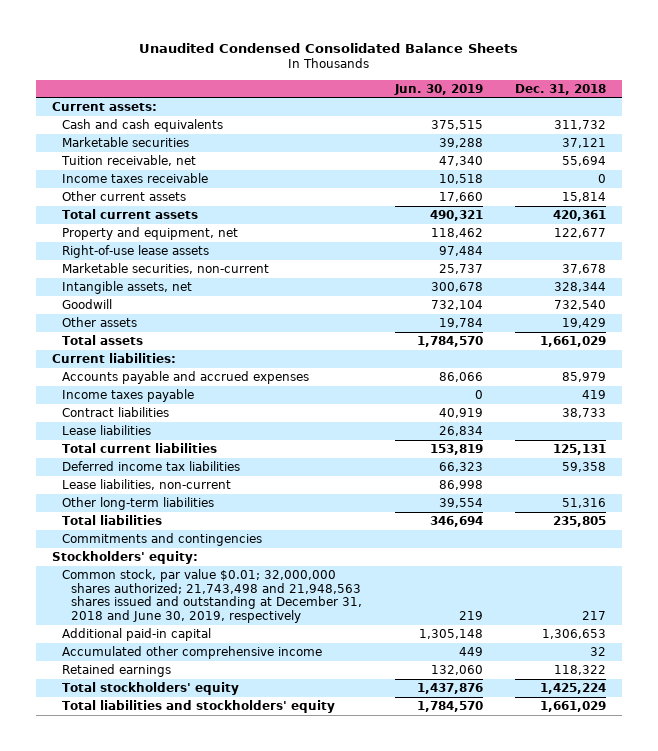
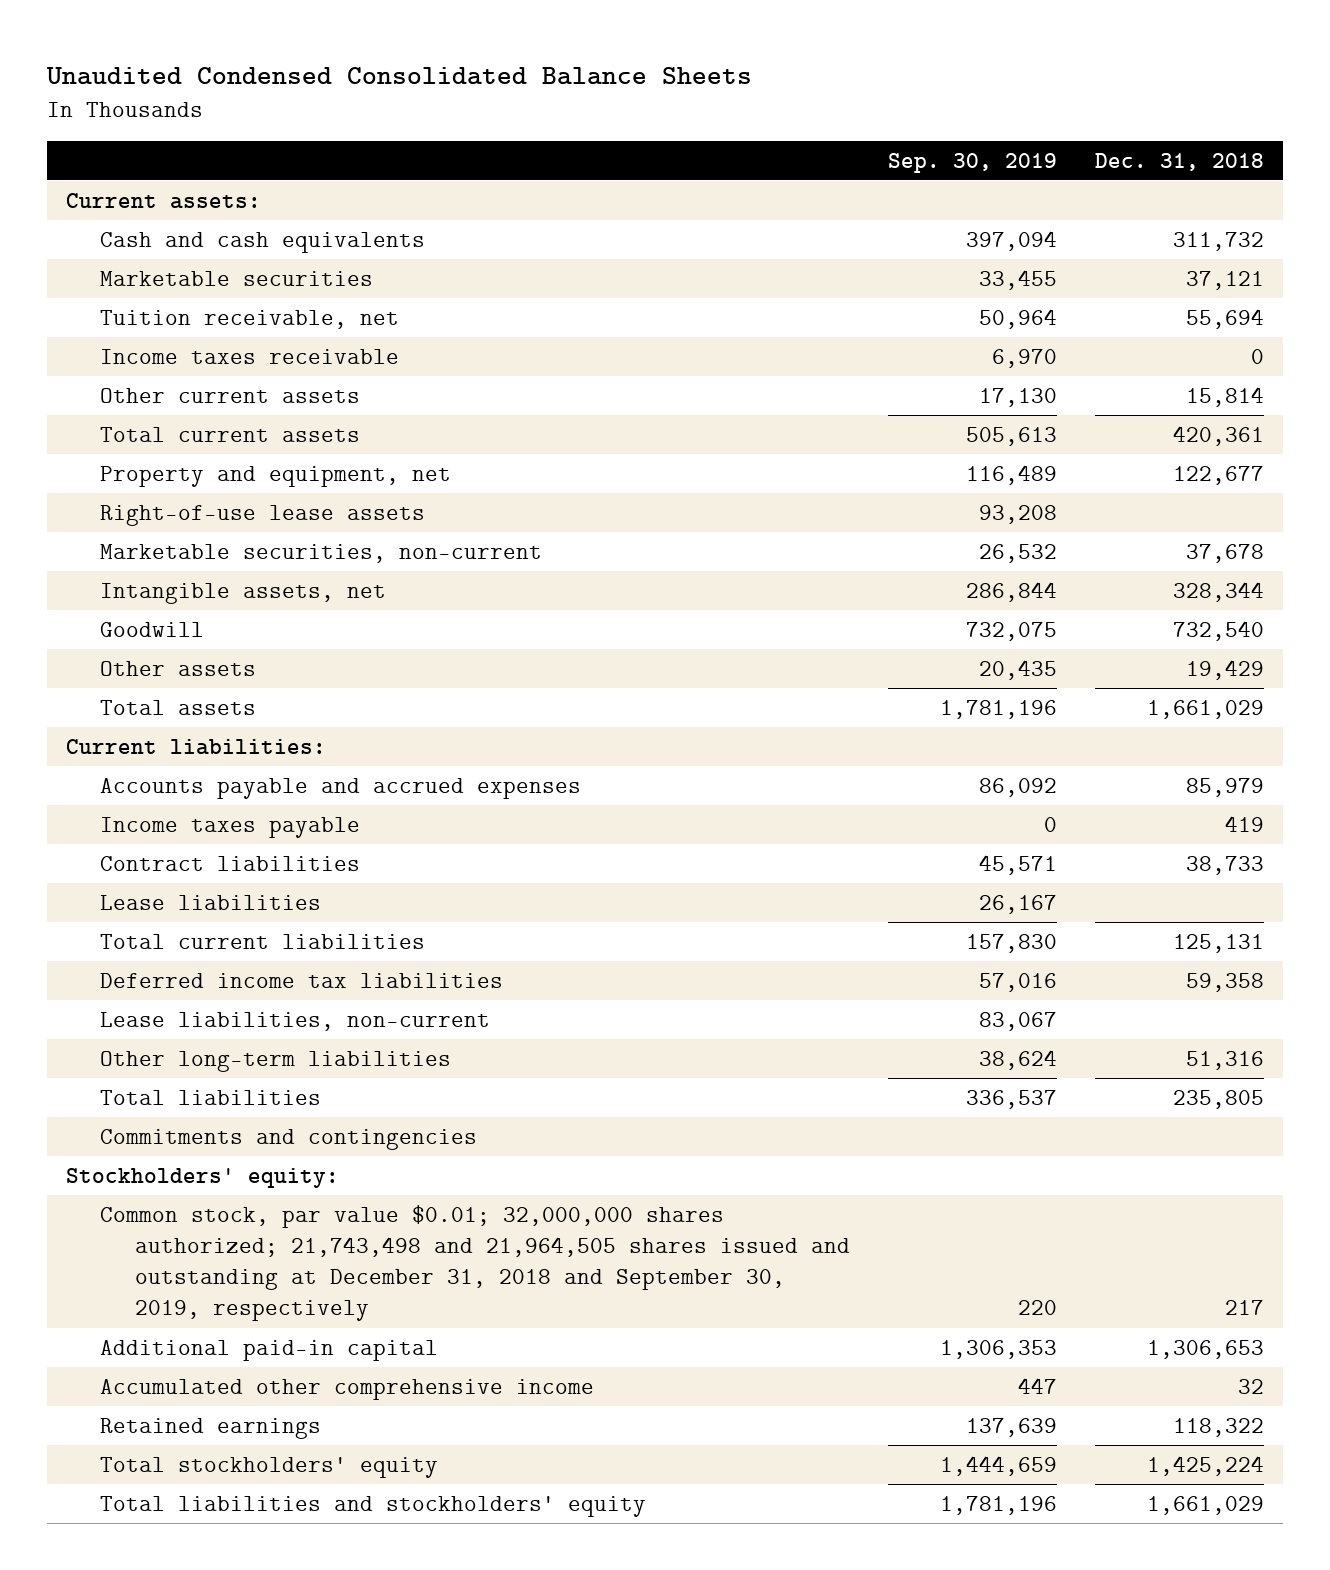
[393,83,483,95] Jun. 30, 2019 -> none
none -> [888,152,1058,173] Sep. 30, 2019
[61,568,363,623] Common stock, par value $0.01; 32,000,000 shares authorized; 21,743,498 and 21,948,563 shares issued and outstanding at December 31, 2018 and June 30, 2019, respectively -> [100,1204,850,1322] Common stock, par value $0.01; 32,000,000 shares authorized; 21,743,498 and 21,964,505 shares issued and outstanding at December 31, 2018 and September 30, 2019, respectively

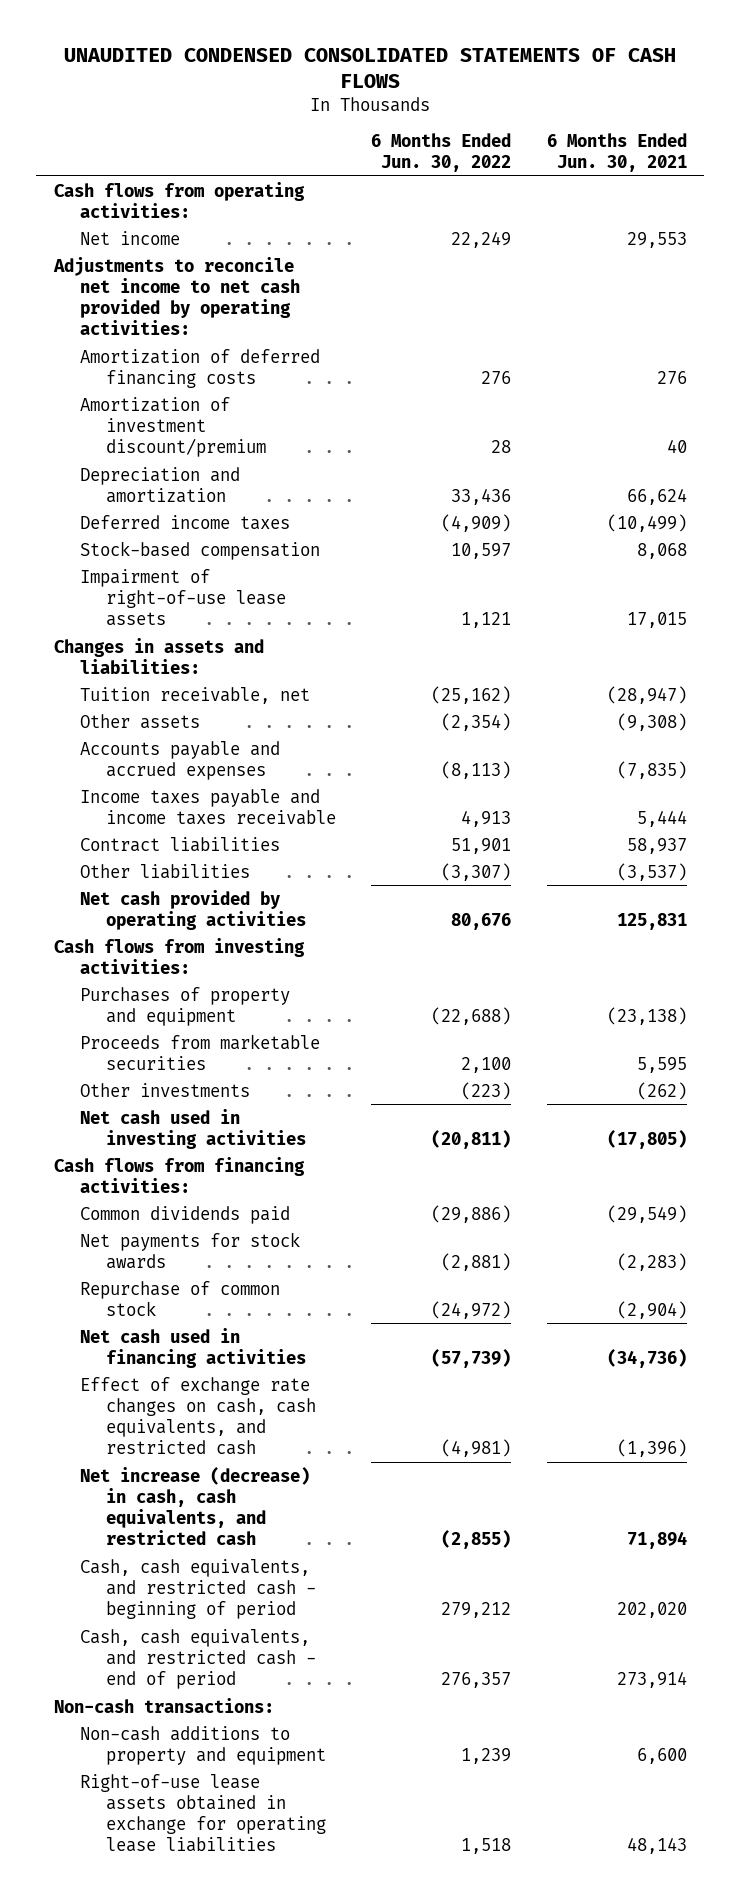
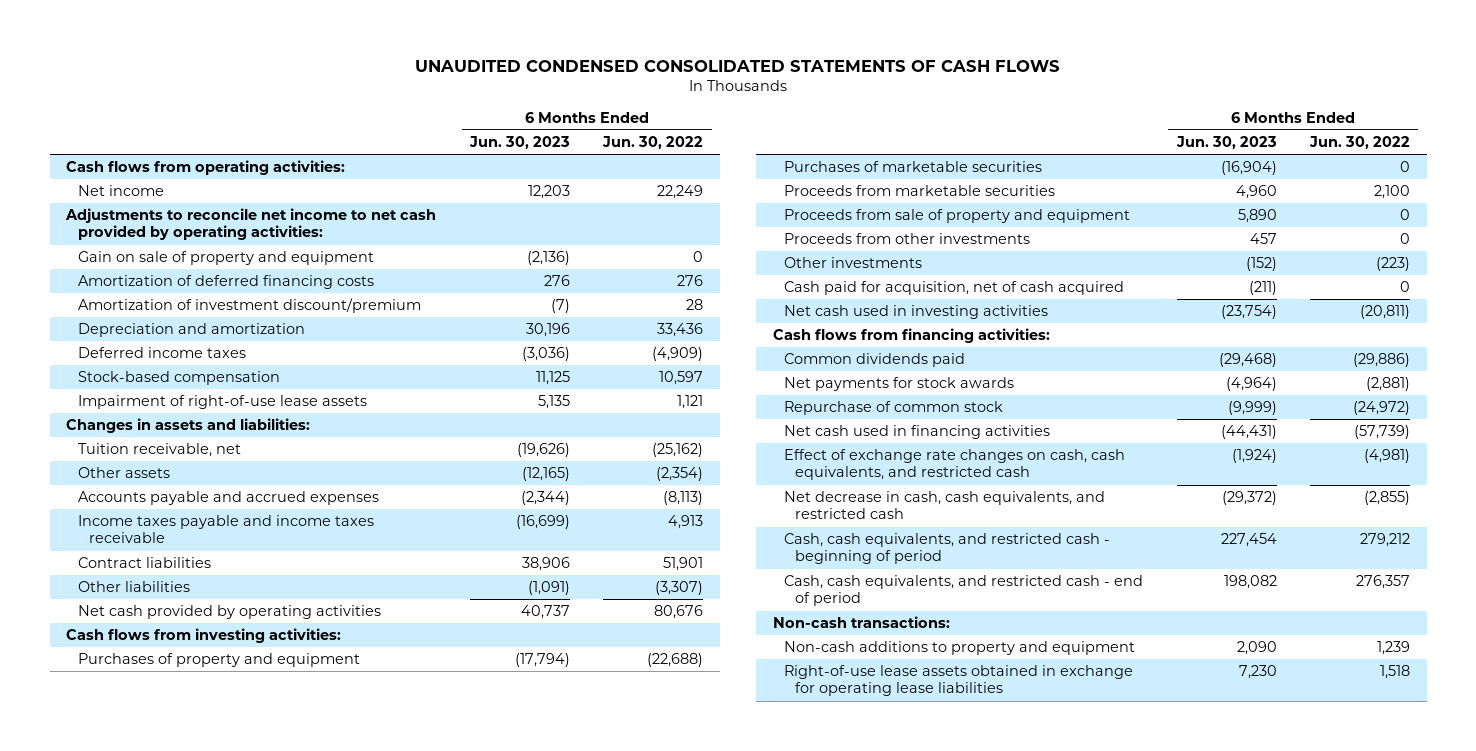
[546,132,687,173] 6 Months Ended Jun. 30, 2021 -> none
none -> [469,136,571,150] Jun. 30, 2023
none -> [77,251,374,266] Gain on sale of property and equipment
none -> [784,161,1043,173] Purchases of marketable securities
none -> [784,209,1131,224] Proceeds from sale of property and equipment
none -> [784,233,1031,245] Proceeds from other investments
none -> [784,281,1125,296] Cash paid for acquisition, net of cash acquired
[79,1466,310,1546] Net increase (decrease) in cash, cash equivalents, and restricted cash -> [784,491,1106,520] Net decrease in cash, cash equivalents, and restricted cash

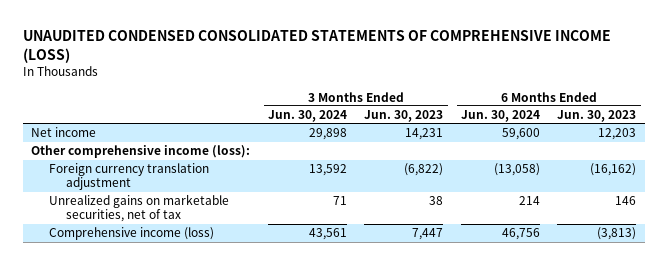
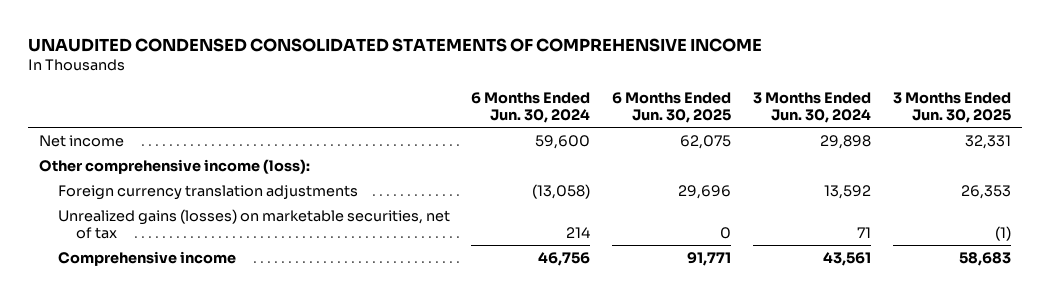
[22,30,611,64] UNAUDITED CONDENSED CONSOLIDATED STATEMENTS OF COMPREHENSIVE INCOME (LOSS) -> [28,37,763,52] UNAUDITED CONDENSED CONSOLIDATED STATEMENTS OF COMPREHENSIVE INCOME
[364,110,444,123] Jun. 30, 2023 -> none
[557,110,637,123] Jun. 30, 2023 -> none
none -> [612,91,732,124] 6 Months Ended Jun. 30, 2025
none -> [892,91,1011,124] 3 Months Ended Jun. 30, 2025
[48,163,209,191] Foreign currency translation adjustment -> [57,184,358,200] Foreign currency translation adjustments
[48,194,229,223] Unrealized gains on marketable securities, net of tax -> [57,208,450,240] Unrealized gains (losses) on marketable securities, net of tax
[48,227,214,241] Comprehensive income (loss) -> [57,250,236,266] Comprehensive income

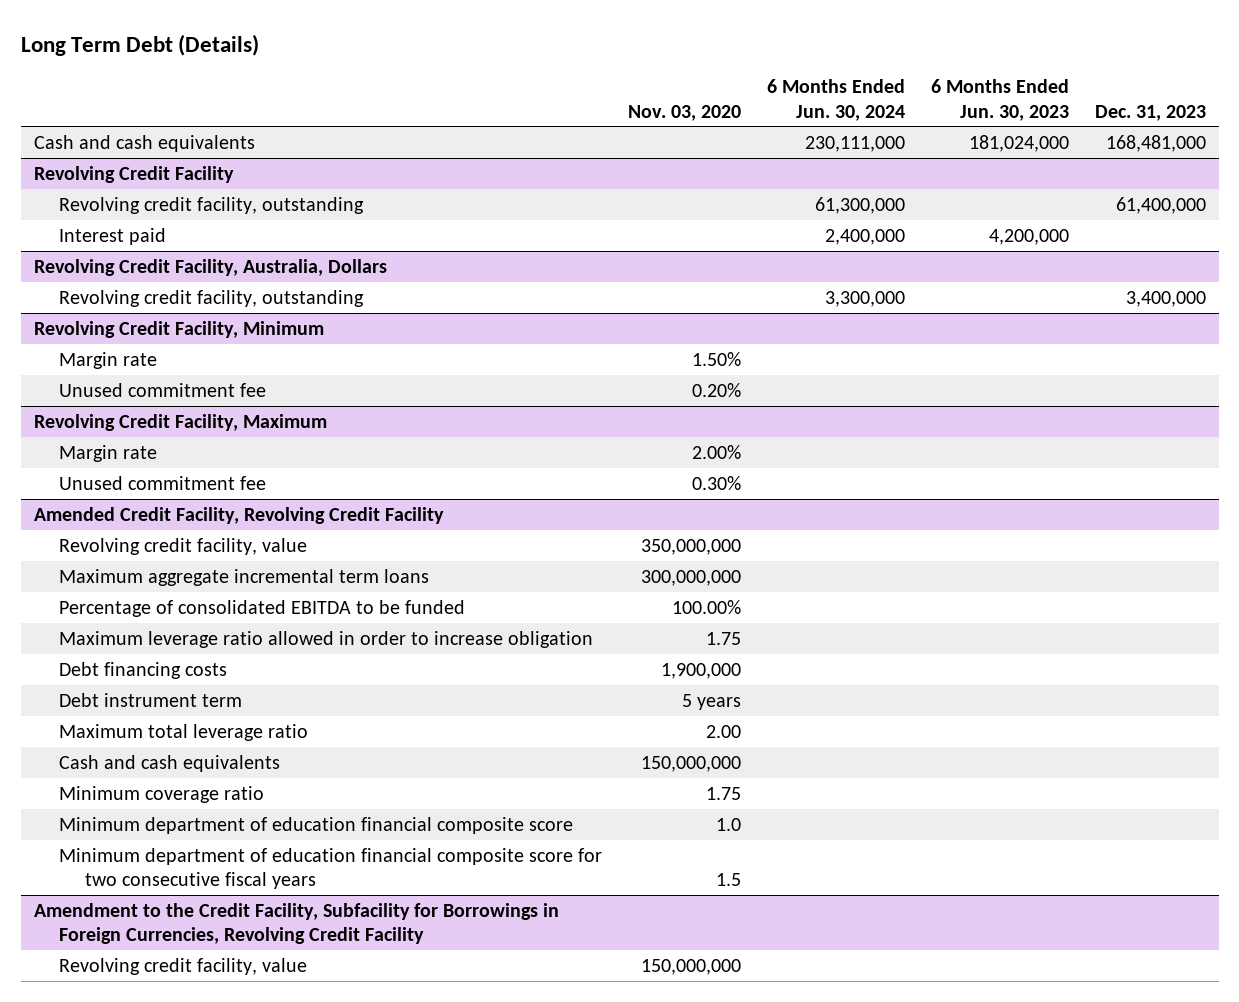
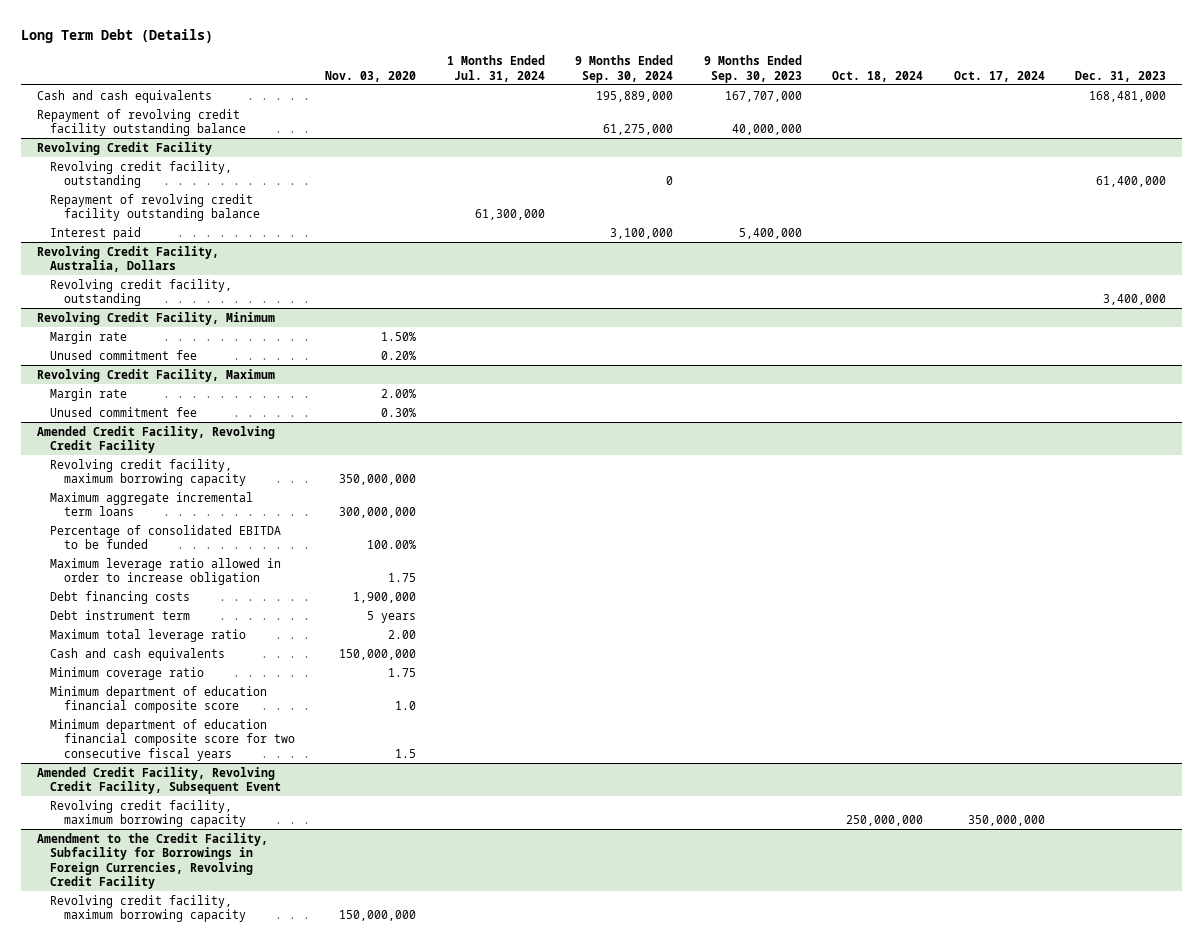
[766,79,905,121] 6 Months Ended Jun. 30, 2024 -> none
[930,79,1069,121] 6 Months Ended Jun. 30, 2023 -> none
none -> [446,54,545,82] 1 Months Ended Jul. 31, 2024
none -> [575,54,674,83] 9 Months Ended Sep. 30, 2024
none -> [703,54,802,83] 9 Months Ended Sep. 30, 2023
none -> [832,70,924,82] Oct. 18, 2024
none -> [953,70,1045,82] Oct. 17, 2024
none -> [36,108,247,137] Repayment of revolving credit facility outstanding balance
none -> [50,193,260,222] Repayment of revolving credit facility outstanding balance
[59,537,308,555] Revolving credit facility, value -> [50,458,246,487] Revolving credit facility, maximum borrowing capacity
none -> [36,766,282,795] Amended Credit Facility, Revolving Credit Facility, Subsequent Event
none -> [50,799,246,828] Revolving credit facility, maximum borrowing capacity
[59,957,308,975] Revolving credit facility, value -> [50,894,246,923] Revolving credit facility, maximum borrowing capacity

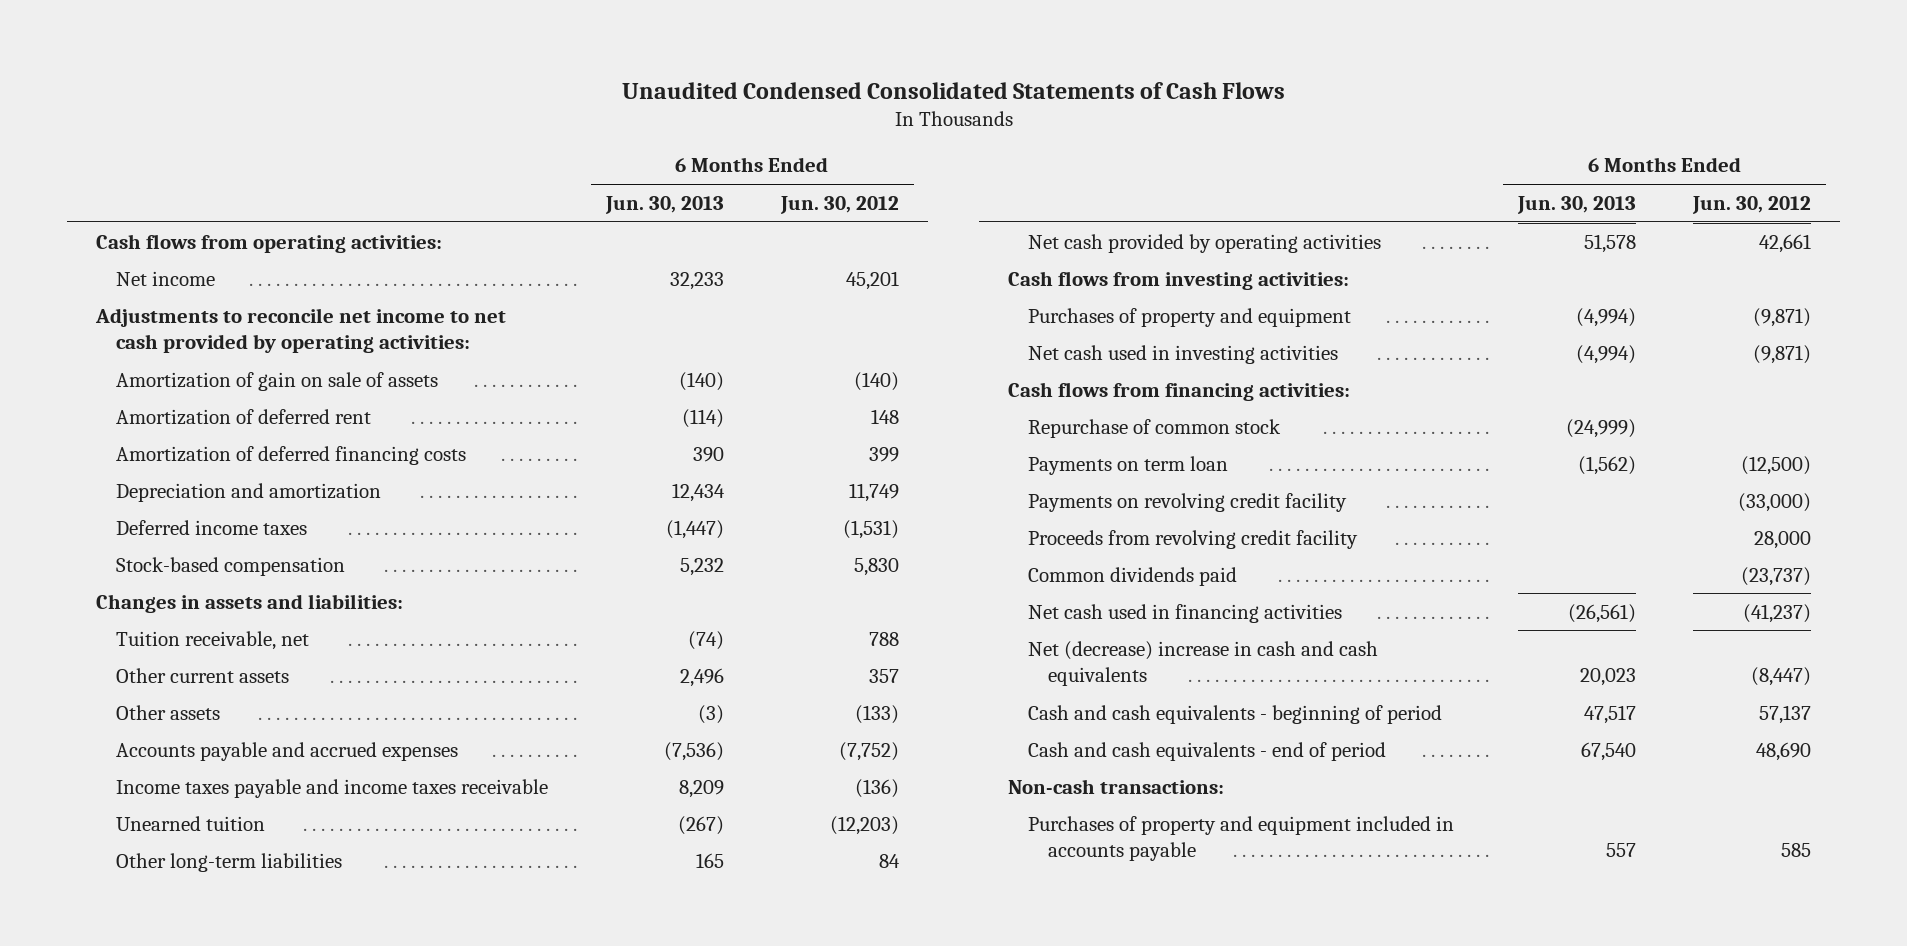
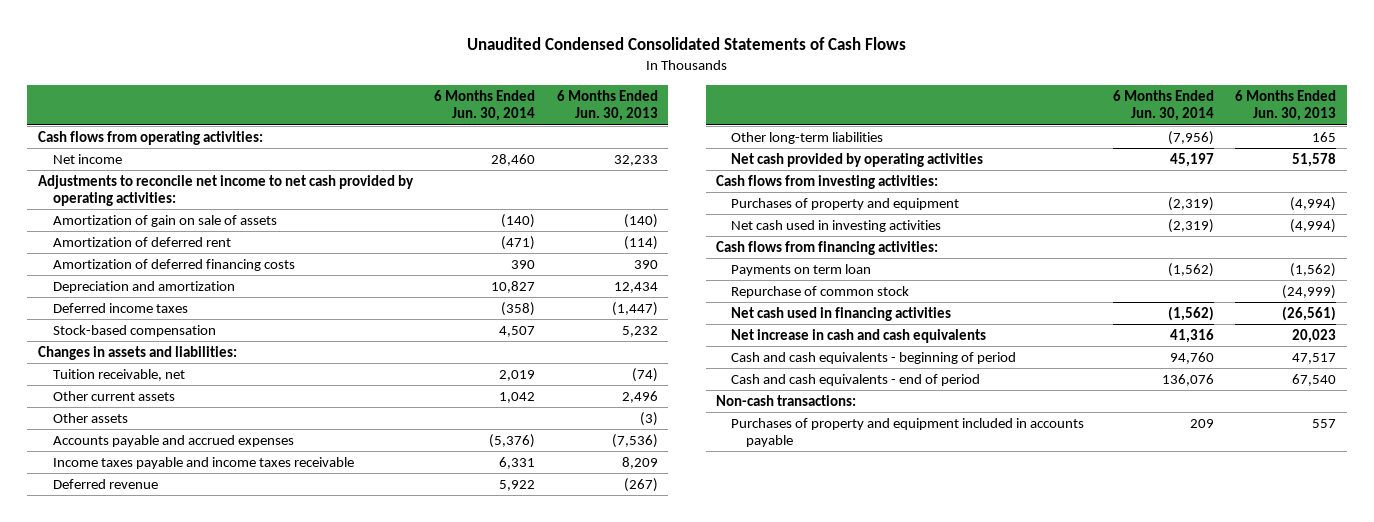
[780,195,900,214] Jun. 30, 2012 -> none
none -> [434,90,536,122] 6 Months Ended Jun. 30, 2014
[115,815,265,831] Unearned tuition -> [52,478,158,489] Deferred revenue
[1028,492,1348,512] Payments on revolving credit facility -> none
[1028,529,1359,549] Proceeds from revolving credit facility -> none
[1028,566,1238,586] Common dividends paid -> none
[1028,418,1282,438] Repurchase of common stock -> [731,285,910,298] Repurchase of common stock
[1028,640,1379,687] Net (decrease) increase in cash and cash equivalents -> [731,328,987,343] Net increase in cash and cash equivalents

